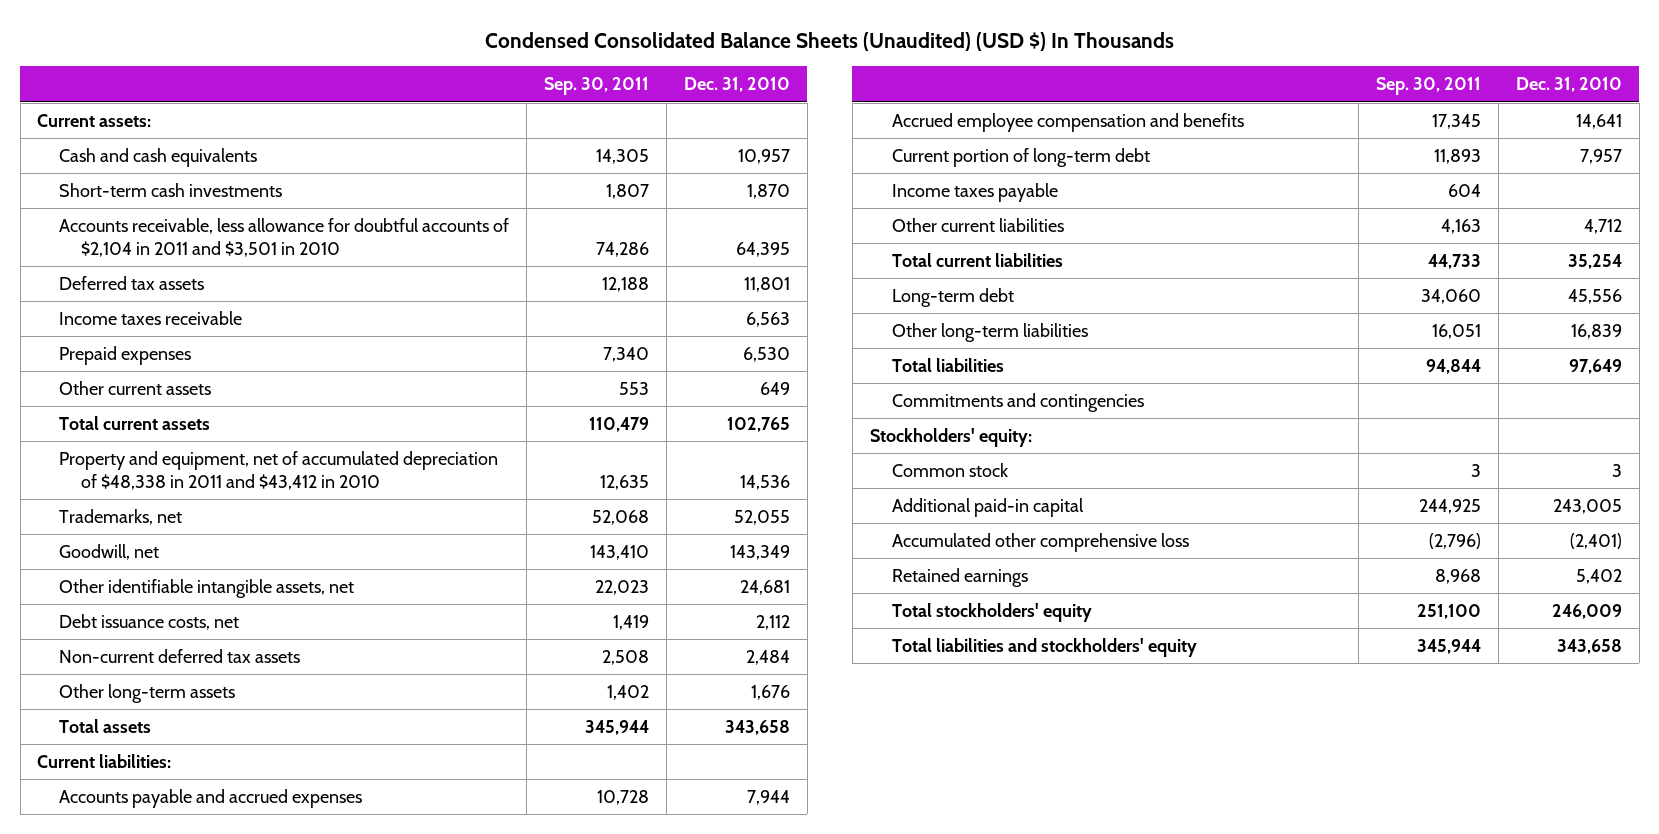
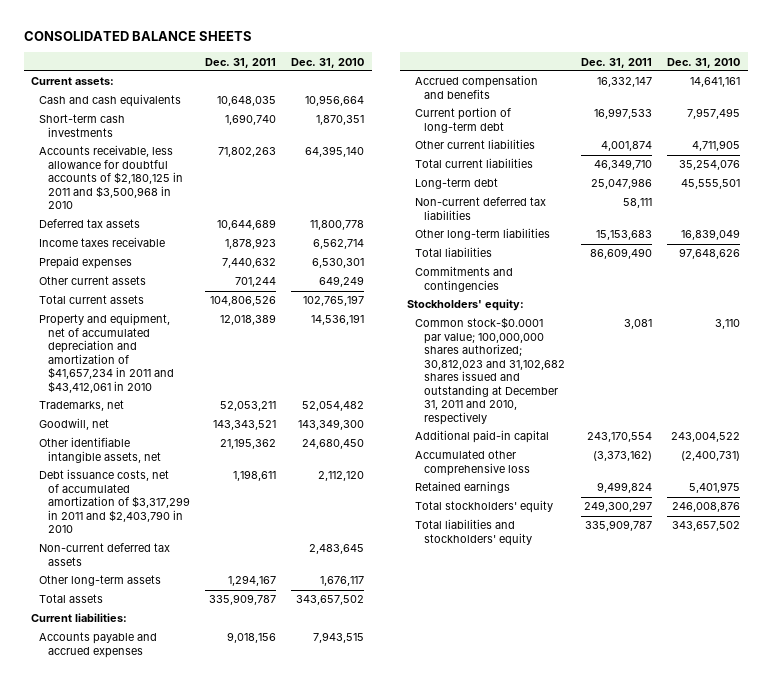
[484,32,1174,52] Condensed Consolidated Balance Sheets (Unaudited) (USD $) In Thousands -> [23,30,252,41] CONSOLIDATED BALANCE SHEETS
[543,77,649,96] Sep. 30, 2011 -> none
none -> [204,57,276,68] Dec. 31, 2011
[737,149,790,165] 10,957 -> [305,95,365,107] 10,956,664
[746,184,790,200] 1,870 -> [316,115,365,126] 1,870,351
[59,218,510,257] Accounts receivable, less allowance for doubtful accounts of $2,104 in 2011 and $3,501 in 2010 -> [39,145,183,210] Accounts receivable, less allowance for doubtful accounts of $2,180,125 in 2011 and $3,500,968 in 2010
[735,241,790,257] 64,395 -> [305,146,365,158] 64,395,140
[743,277,790,293] 11,801 -> [310,220,365,231] 11,800,778
[745,312,790,328] 6,563 -> [313,239,365,250] 6,562,714
[742,347,790,363] 6,530 -> [312,258,365,269] 6,530,301
[759,382,790,396] 649 -> [319,276,365,288] 649,249
[726,417,790,433] 102,765 -> [303,295,365,307] 102,765,197
[59,451,499,490] Property and equipment, net of accumulated depreciation of $48,338 in 2011 and $43,412 in 2010 -> [39,313,174,393] Property and equipment, net of accumulated depreciation and amortization of $41,657,234 in 2011 and $43,412,061 in 2010
[739,474,790,490] 14,536 -> [311,314,365,326] 14,536,191
[733,510,790,526] 52,055 -> [302,401,365,412] 52,054,482
[729,545,790,561] 143,349 -> [298,419,365,431] 143,349,300
[739,580,790,596] 24,681 -> [302,439,365,450] 24,680,450
[59,614,240,631] Debt issuance costs, net -> [39,469,190,534] Debt issuance costs, net of accumulated amortization of $3,317,299 in 2011 and $2,403,790 in 2010
[755,615,790,631] 2,112 -> [318,471,365,482] 2,112,120
[745,650,790,666] 2,484 -> [309,544,365,555] 2,483,645
[750,685,790,701] 1,676 -> [320,576,365,587] 1,676,117
[724,720,790,736] 343,658 -> [296,595,365,606] 343,657,502
[891,183,1058,203] Income taxes payable -> none
[746,790,790,806] 7,944 -> [313,632,365,644] 7,943,515
[891,113,1244,133] Accrued employee compensation and benefits -> [415,75,539,99] Accrued compensation and benefits
[1576,114,1623,130] 14,641 -> [690,77,741,88] 14,641,161
[1580,149,1623,165] 7,957 -> [687,108,741,120] 7,957,495
[1584,219,1623,235] 4,712 -> [692,140,741,152] 4,711,905
[1568,254,1623,270] 35,254 -> [679,160,741,171] 35,254,076
[1568,289,1623,305] 45,556 -> [681,179,741,190] 45,555,501
none -> [415,197,547,220] Non-current deferred tax liabilities
[1571,324,1623,340] 16,839 -> [681,229,741,241] 16,839,049
[1569,359,1623,375] 97,649 -> [679,248,741,260] 97,648,626
[891,463,1008,478] Common stock -> none
none -> [415,317,565,425] Common stock-$0.0001 par value; 100,000,000 shares authorized; 30,812,023 and 31,102,682 shares issued and outstanding at December 31, 2011 and 2010, respectively
[1553,499,1623,515] 243,005 -> [671,432,741,443] 243,004,522
[1570,533,1623,550] (2,401) -> [681,451,741,462] (2,400,731)
[1576,569,1623,585] 5,402 -> [689,482,741,494] 5,401,975
[1552,604,1623,620] 246,009 -> [672,502,741,513] 246,008,876
[1557,639,1623,655] 343,658 -> [672,521,741,532] 343,657,502

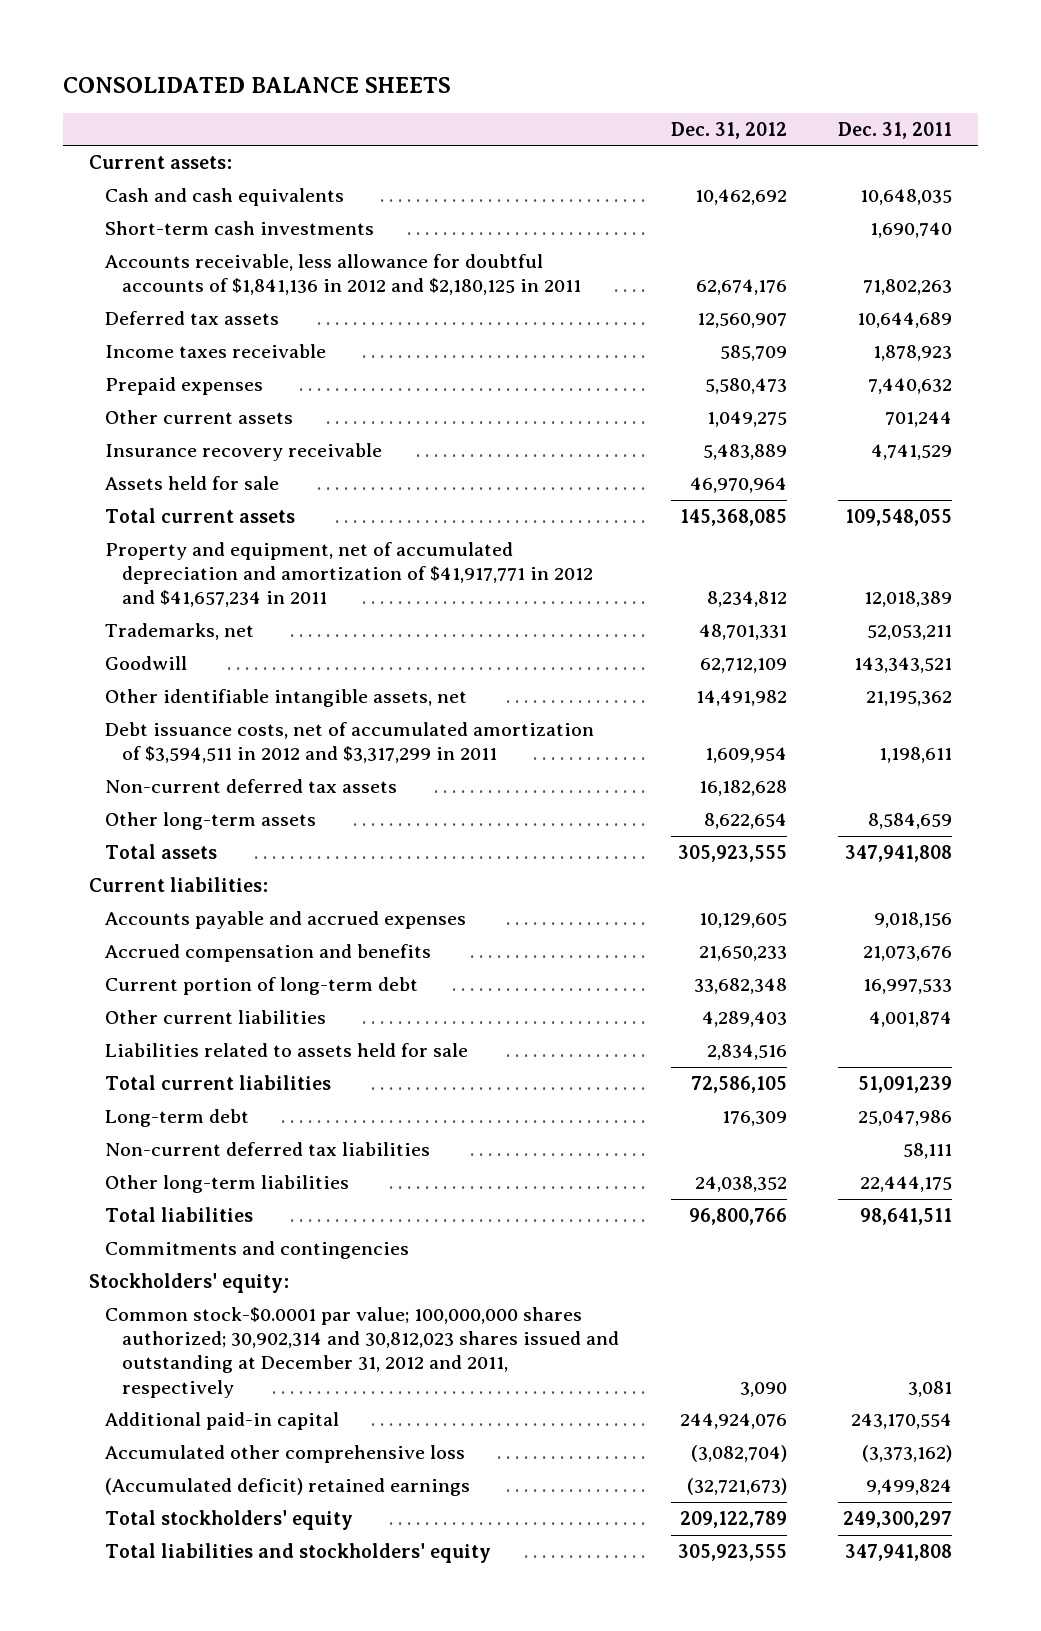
[291,57,365,68] Dec. 31, 2010 -> none
none -> [670,121,787,139] Dec. 31, 2012
[39,145,183,210] Accounts receivable, less allowance for doubtful accounts of $2,180,125 in 2011 and $3,500,968 in 2010 -> [105,254,582,296] Accounts receivable, less allowance for doubtful accounts of $1,841,136 in 2012 and $2,180,125 in 2011
none -> [105,443,383,462] Insurance recovery receivable
none -> [105,476,280,491] Assets held for sale
[209,296,276,307] 104,806,526 -> [845,509,953,527] 109,548,055
[39,313,174,393] Property and equipment, net of accumulated depreciation and amortization of $41,657,234 in 2011 and $43,412,061 in 2010 -> [105,542,594,608] Property and equipment, net of accumulated depreciation and amortization of $41,917,771 in 2012 and $41,657,234 in 2011
[39,418,110,431] Goodwill, net -> [105,656,188,671] Goodwill
[39,469,190,534] Debt issuance costs, net of accumulated amortization of $3,317,299 in 2011 and $2,403,790 in 2010 -> [105,722,595,764] Debt issuance costs, net of accumulated amortization of $3,594,511 in 2012 and $3,317,299 in 2011
[227,575,276,587] 1,294,167 -> [868,813,953,830] 8,584,659
[208,594,276,606] 335,909,787 -> [845,845,953,863] 347,941,808
[596,77,652,88] 16,332,147 -> [863,946,953,962] 21,073,676
none -> [105,1043,469,1058] Liabilities related to assets held for sale
[593,159,652,171] 46,349,710 -> [858,1076,953,1094] 51,091,239
[595,230,652,241] 15,153,683 -> [860,1176,953,1193] 22,444,175
[589,248,652,260] 86,609,490 -> [860,1208,953,1226] 98,641,511
[415,317,565,425] Common stock-$0.0001 par value; 100,000,000 shares authorized; 30,812,023 and 31,102,682 shares issued and outstanding at December 31, 2011 and 2010, respectively -> [105,1307,620,1398] Common stock-$0.0001 par value; 100,000,000 shares authorized; 30,902,314 and 30,812,023 shares issued and outstanding at December 31, 2012 and 2011, respectively
[415,481,511,494] Retained earnings -> [105,1478,471,1497] (Accumulated deficit) retained earnings
[584,520,652,532] 335,909,787 -> [845,1544,953,1562] 347,941,808

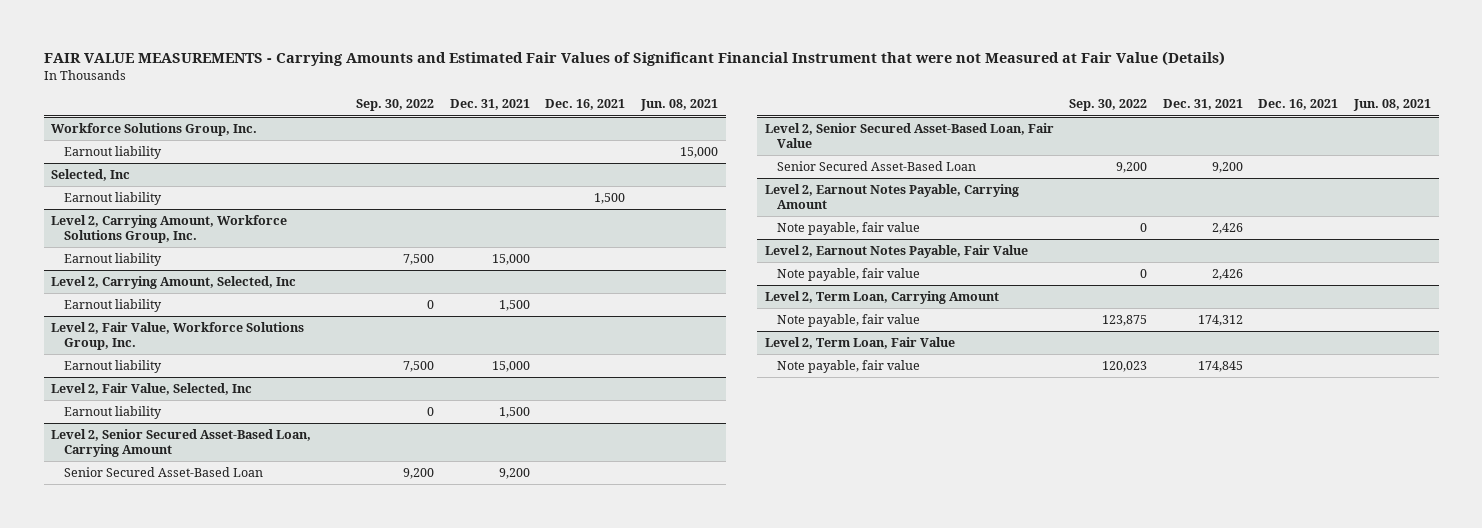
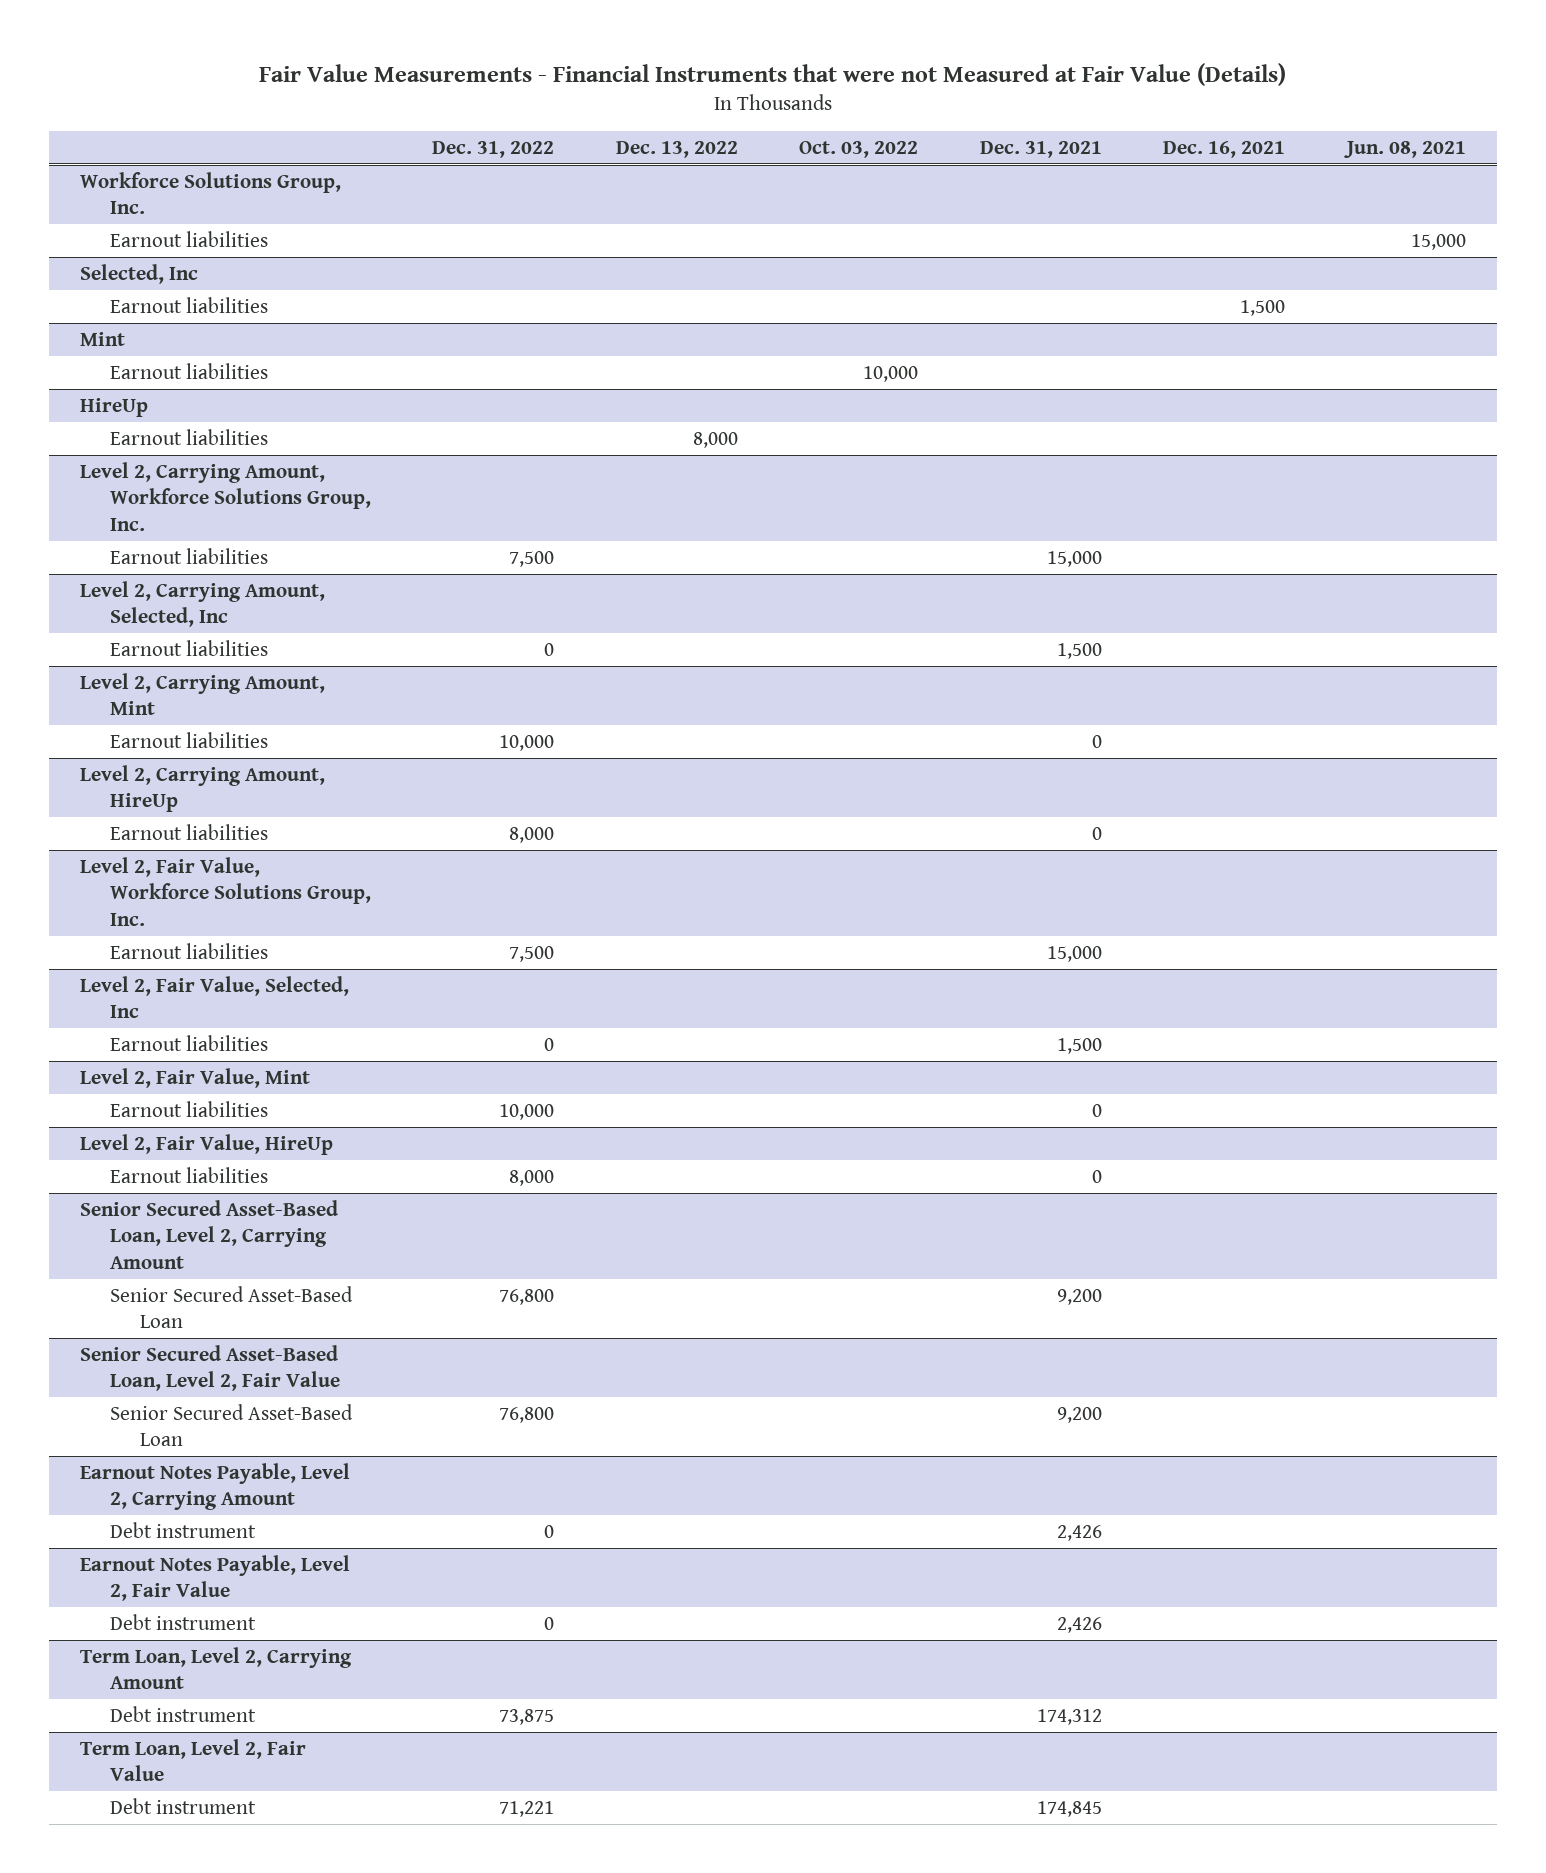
[43,50,1225,66] FAIR VALUE MEASUREMENTS - Carrying Amounts and Estimated Fair Values of Significant Financial Instrument that were not Measured at Fair Value (Details) -> [258,62,1286,86] Fair Value Measurements - Financial Instruments that were not Measured at Fair Value (Details)
[355,99,434,112] Sep. 30, 2022 -> none
none -> [432,140,555,158] Dec. 31, 2022
none -> [615,140,738,158] Dec. 13, 2022
none -> [799,140,919,158] Oct. 03, 2022
[64,146,163,160] Earnout liability -> [109,230,268,247] Earnout liabilities
[64,192,163,206] Earnout liability -> [109,296,268,313] Earnout liabilities
none -> [79,331,125,346] Mint
none -> [109,362,268,379] Earnout liabilities
none -> [79,397,148,417] HireUp
none -> [109,428,268,445] Earnout liabilities
[64,253,163,267] Earnout liability -> [109,547,268,564] Earnout liabilities
[64,299,163,313] Earnout liability -> [109,639,268,656] Earnout liabilities
none -> [79,672,325,716] Level 2, Carrying Amount, Mint
none -> [109,731,268,748] Earnout liabilities
none -> [79,764,325,813] Level 2, Carrying Amount, HireUp
none -> [109,823,268,840] Earnout liabilities
[64,360,163,374] Earnout liability -> [109,942,268,959] Earnout liabilities
[64,406,163,420] Earnout liability -> [109,1034,268,1051] Earnout liabilities
none -> [79,1067,310,1088] Level 2, Fair Value, Mint
none -> [109,1100,268,1117] Earnout liabilities
none -> [79,1133,333,1155] Level 2, Fair Value, HireUp
none -> [109,1166,268,1183] Earnout liabilities
[51,429,312,458] Level 2, Senior Secured Asset-Based Loan, Carrying Amount -> [79,1199,338,1269] Senior Secured Asset-Based Loan, Level 2, Carrying Amount
[764,123,1054,149] Level 2, Senior Secured Asset-Based Loan, Fair Value -> [79,1344,340,1392] Senior Secured Asset-Based Loan, Level 2, Fair Value
[764,184,1019,210] Level 2, Earnout Notes Payable, Carrying Amount -> [79,1462,350,1511] Earnout Notes Payable, Level 2, Carrying Amount
[777,222,921,236] Note payable, fair value -> [109,1521,256,1538] Debt instrument
[764,245,1028,259] Level 2, Earnout Notes Payable, Fair Value -> [79,1554,350,1602] Earnout Notes Payable, Level 2, Fair Value
[777,268,921,282] Note payable, fair value -> [109,1613,256,1630] Debt instrument
[764,291,999,305] Level 2, Term Loan, Carrying Amount -> [79,1646,352,1690] Term Loan, Level 2, Carrying Amount
[777,314,921,328] Note payable, fair value -> [109,1705,256,1722] Debt instrument
[764,337,955,350] Level 2, Term Loan, Fair Value -> [79,1738,306,1782] Term Loan, Level 2, Fair Value
[777,360,921,374] Note payable, fair value -> [109,1797,256,1814] Debt instrument

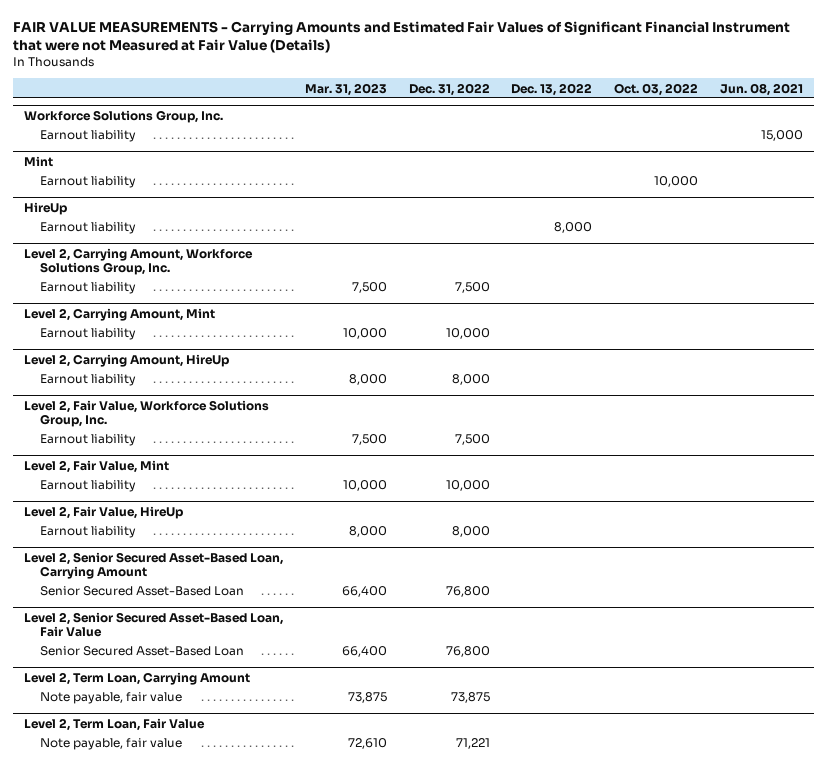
[258,62,1286,86] Fair Value Measurements - Financial Instruments that were not Measured at Fair Value (Details) -> [13,20,791,54] FAIR VALUE MEASUREMENTS - Carrying Amounts and Estimated Fair Values of Significant Financial Instrument that were not Measured at Fair Value (Details)
[979,140,1102,158] Dec. 31, 2021 -> none
[1163,140,1286,158] Dec. 16, 2021 -> none
none -> [304,82,387,96] Mar. 31, 2023
[79,263,198,284] Selected, Inc -> none
[109,296,268,313] Earnout liabilities -> none
[109,230,268,247] Earnout liabilities -> [39,130,136,143] Earnout liability
[109,362,268,379] Earnout liabilities -> [39,176,136,189] Earnout liability
[109,428,268,445] Earnout liabilities -> [39,222,136,235] Earnout liability
[79,580,325,628] Level 2, Carrying Amount, Selected, Inc -> none
[109,639,268,656] Earnout liabilities -> none
[109,547,268,564] Earnout liabilities -> [39,282,136,295] Earnout liability
[109,731,268,748] Earnout liabilities -> [39,328,136,341] Earnout liability
[109,823,268,840] Earnout liabilities -> [39,374,136,387] Earnout liability
[79,975,349,1019] Level 2, Fair Value, Selected, Inc -> none
[109,1034,268,1051] Earnout liabilities -> none
[109,942,268,959] Earnout liabilities -> [39,434,136,447] Earnout liability
[109,1100,268,1117] Earnout liabilities -> [39,480,136,493] Earnout liability
[109,1166,268,1183] Earnout liabilities -> [39,526,136,539] Earnout liability
[79,1199,338,1269] Senior Secured Asset-Based Loan, Level 2, Carrying Amount -> [24,552,284,579] Level 2, Senior Secured Asset-Based Loan, Carrying Amount
[79,1344,340,1392] Senior Secured Asset-Based Loan, Level 2, Fair Value -> [24,612,284,637] Level 2, Senior Secured Asset-Based Loan, Fair Value
[79,1462,350,1511] Earnout Notes Payable, Level 2, Carrying Amount -> none
[109,1521,256,1538] Debt instrument -> none
[79,1554,350,1602] Earnout Notes Payable, Level 2, Fair Value -> none
[109,1613,256,1630] Debt instrument -> none
[79,1646,352,1690] Term Loan, Level 2, Carrying Amount -> [24,672,251,686] Level 2, Term Loan, Carrying Amount
[109,1705,256,1722] Debt instrument -> [39,692,182,705] Note payable, fair value
[79,1738,306,1782] Term Loan, Level 2, Fair Value -> [24,718,206,732] Level 2, Term Loan, Fair Value
[109,1797,256,1814] Debt instrument -> [39,738,182,751] Note payable, fair value

